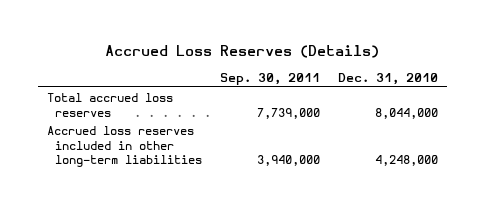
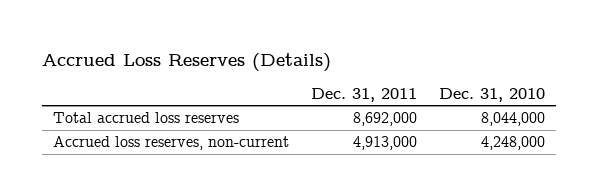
[220,72,321,85] Sep. 30, 2011 -> none
none -> [311,88,418,103] Dec. 31, 2011
[46,125,203,168] Accrued loss reserves included in other long-term liabilities -> [53,136,290,151] Accrued loss reserves, non-current

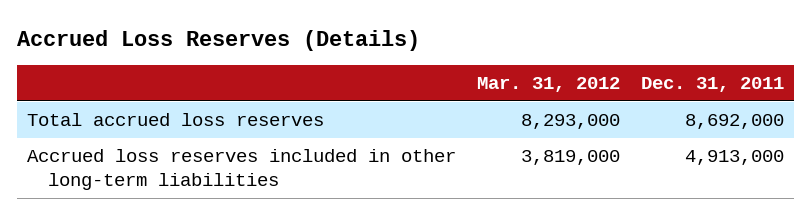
[439,88,546,103] Dec. 31, 2010 -> none
none -> [476,77,620,93] Mar. 31, 2012
[53,136,290,151] Accrued loss reserves, non-current -> [26,149,456,191] Accrued loss reserves included in other long-term liabilities

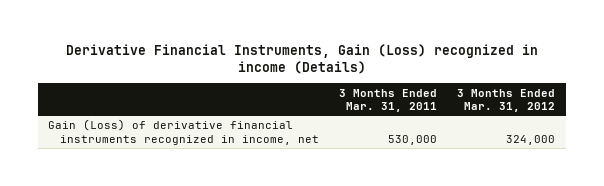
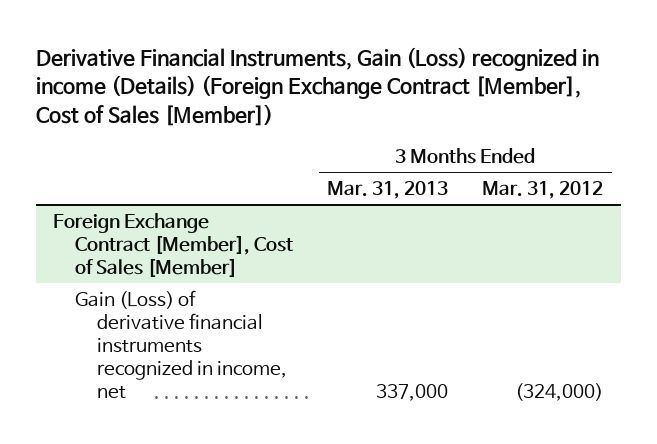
[65,44,538,75] Derivative Financial Instruments, Gain (Loss) recognized in income (Details) -> [36,46,600,126] Derivative Financial Instruments, Gain (Loss) recognized in income (Details) (Foreign Exchange Contract [Member], Cost of Sales [Member])
[339,88,438,113] 3 Months Ended Mar. 31, 2011 -> none
none -> [327,180,449,199] Mar. 31, 2013
none -> [53,212,294,277] Foreign Exchange Contract [Member], Cost of Sales [Member]
[506,134,556,145] 324,000 -> [515,382,604,401] (324,000)

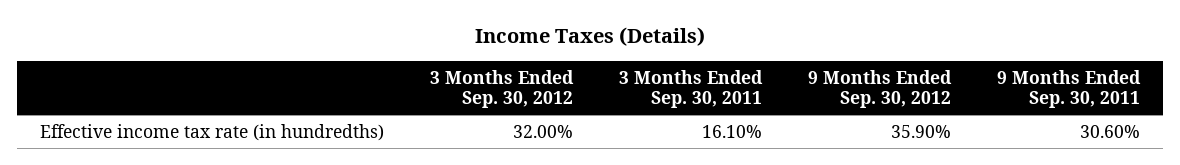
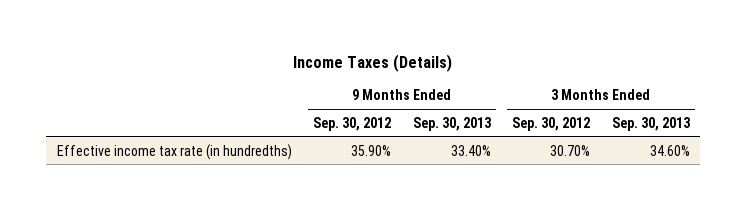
[618,69,763,109] 3 Months Ended Sep. 30, 2011 -> none
[996,69,1141,109] 9 Months Ended Sep. 30, 2011 -> none
none -> [412,116,491,131] Sep. 30, 2013
none -> [611,116,690,131] Sep. 30, 2013
[512,124,573,138] 32.00% -> [550,144,591,156] 30.70%

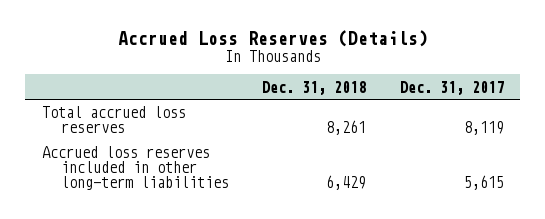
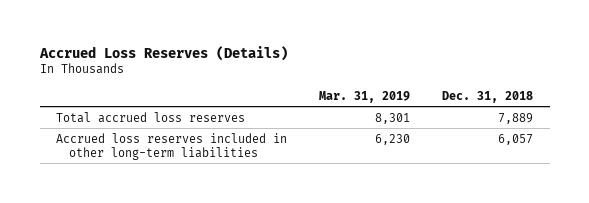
[399,80,504,95] Dec. 31, 2017 -> none
none -> [319,90,411,103] Mar. 31, 2019
[326,120,367,136] 8,261 -> [498,112,534,124] 7,889
[326,174,367,190] 6,429 -> [498,133,534,145] 6,057

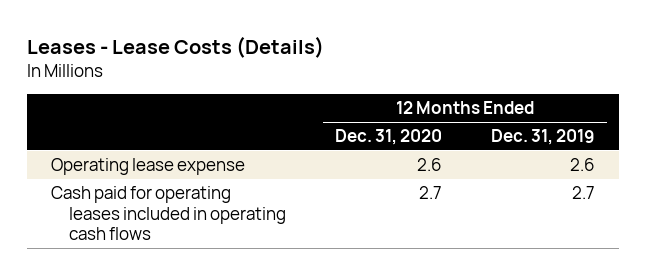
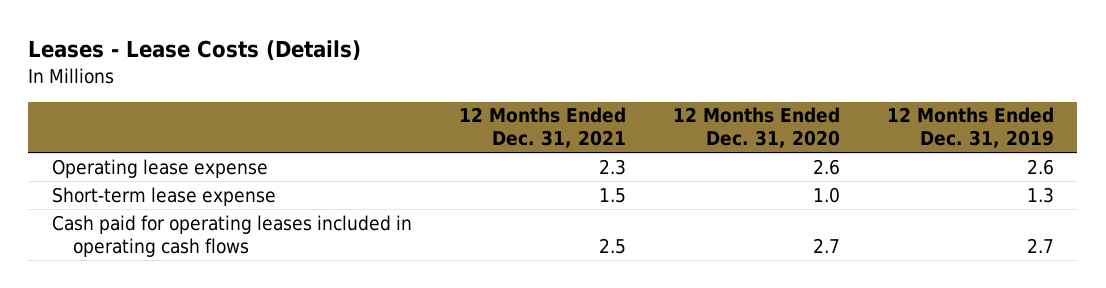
none -> [458,107,626,149] 12 Months Ended Dec. 31, 2021
none -> [51,186,276,206] Short-term lease expense

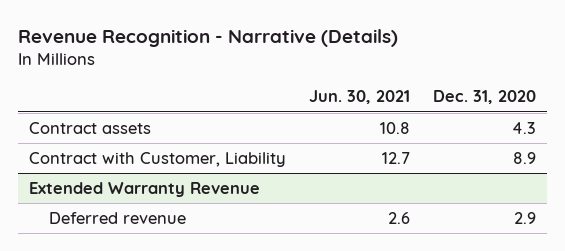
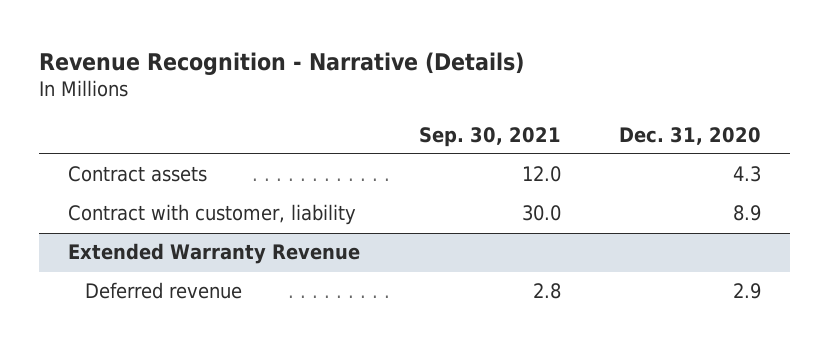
[308,90,410,105] Jun. 30, 2021 -> none
none -> [418,126,561,147] Sep. 30, 2021
[29,151,287,167] Contract with Customer, Liability -> [68,204,357,226] Contract with customer, liability

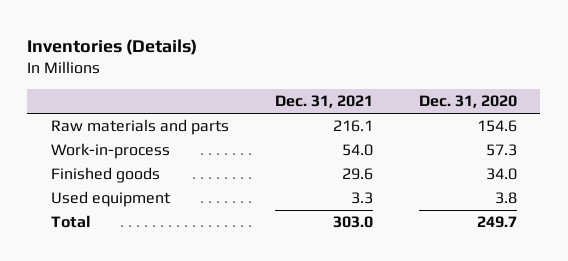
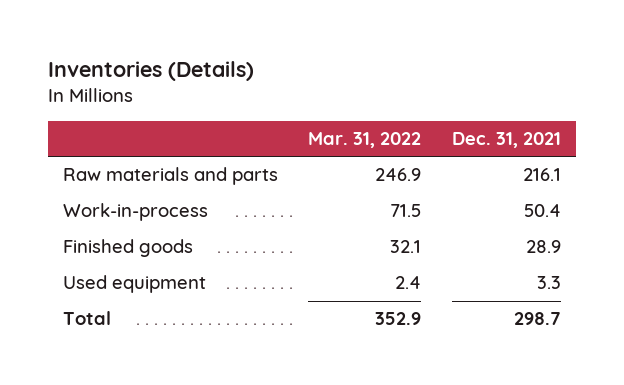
[419,95,518,109] Dec. 31, 2020 -> none
none -> [308,132,422,149] Mar. 31, 2022
[341,144,373,157] 54.0 -> [523,204,561,218] 50.4
[341,168,373,181] 29.6 -> [525,240,561,254] 28.9
[332,216,373,229] 303.0 -> [513,312,561,326] 298.7

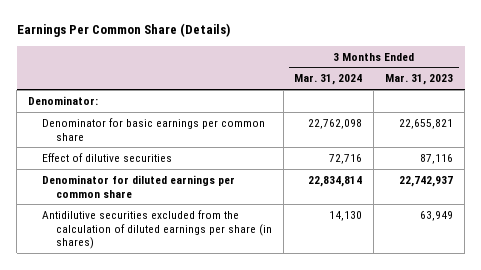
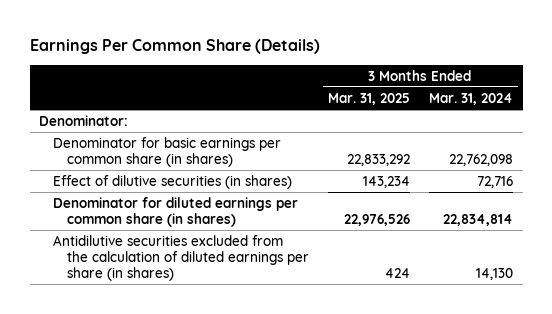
[385,74,454,86] Mar. 31, 2023 -> none
none -> [327,92,410,105] Mar. 31, 2025
[41,117,265,141] Denominator for basic earnings per common share -> [52,136,281,168] Denominator for basic earnings per common share (in shares)
[41,152,172,162] Effect of dilutive securities -> [52,174,292,189] Effect of dilutive securities (in shares)
[41,174,235,198] Denominator for diluted earnings per common share -> [52,196,298,228] Denominator for diluted earnings per common share (in shares)

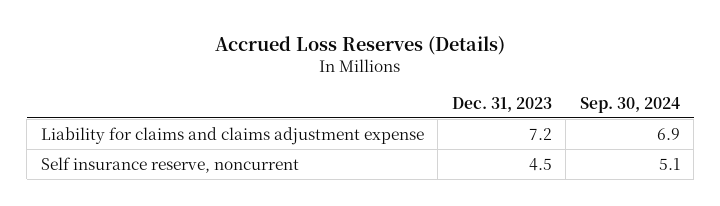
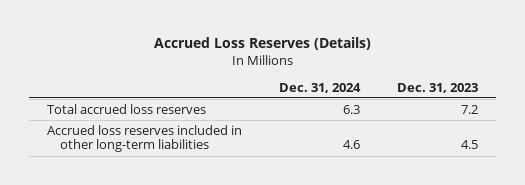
[579,96,680,113] Sep. 30, 2024 -> none
none -> [279,82,362,93] Dec. 31, 2024
[40,126,424,145] Liability for claims and claims adjustment expense -> [47,103,207,114] Total accrued loss reserves
[40,156,299,173] Self insurance reserve, noncurrent -> [47,124,243,153] Accrued loss reserves included in other long-term liabilities

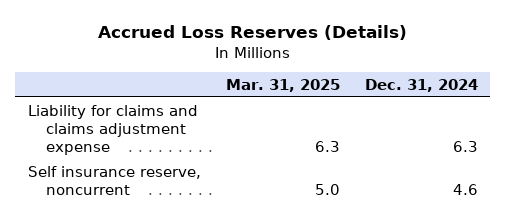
[396,82,478,93] Dec. 31, 2023 -> none
none -> [225,78,340,92] Mar. 31, 2025
[47,103,207,114] Total accrued loss reserves -> [27,104,198,156] Liability for claims and claims adjustment expense
[47,124,243,153] Accrued loss reserves included in other long-term liabilities -> [27,165,201,195] Self insurance reserve, noncurrent

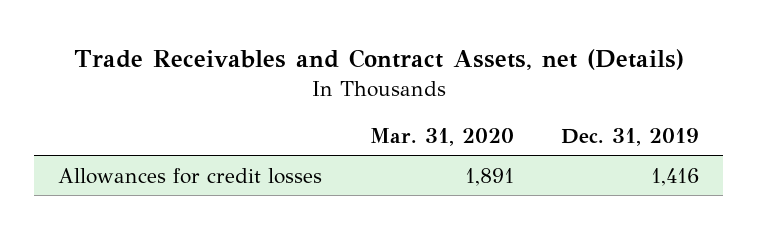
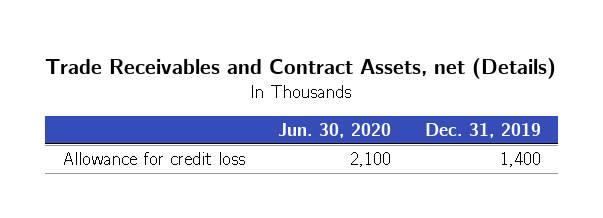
[369,128,514,147] Mar. 31, 2020 -> none
none -> [278,123,392,139] Jun. 30, 2020
[58,167,323,184] Allowances for credit losses -> [62,152,246,166] Allowance for credit loss
[651,167,700,186] 1,416 -> [499,152,541,168] 1,400

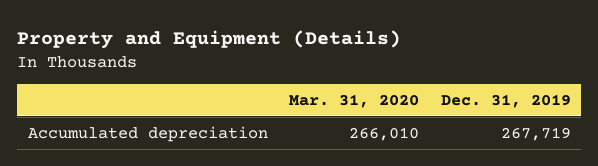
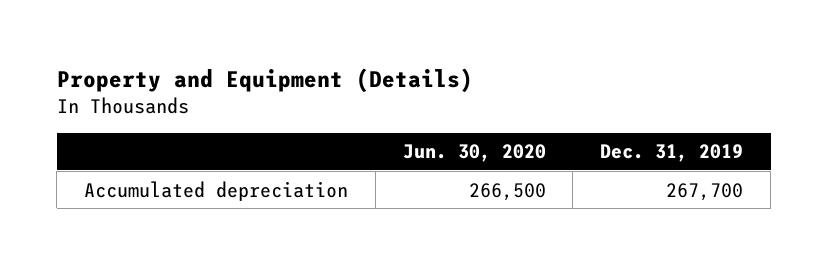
[289,93,420,108] Mar. 31, 2020 -> none
none -> [402,144,546,163] Jun. 30, 2020
[500,126,571,141] 267,719 -> [666,182,744,201] 267,700

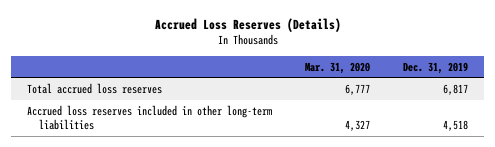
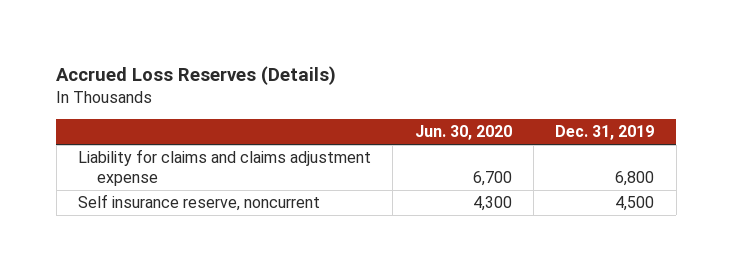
[305,61,371,74] Mar. 31, 2020 -> none
none -> [414,125,512,141] Jun. 30, 2020
[27,82,163,94] Total accrued loss reserves -> none
[27,104,273,130] Accrued loss reserves included in other long-term liabilities -> none
none -> [77,149,371,187] Liability for claims and claims adjustment expense
none -> [77,194,320,212] Self insurance reserve, noncurrent

